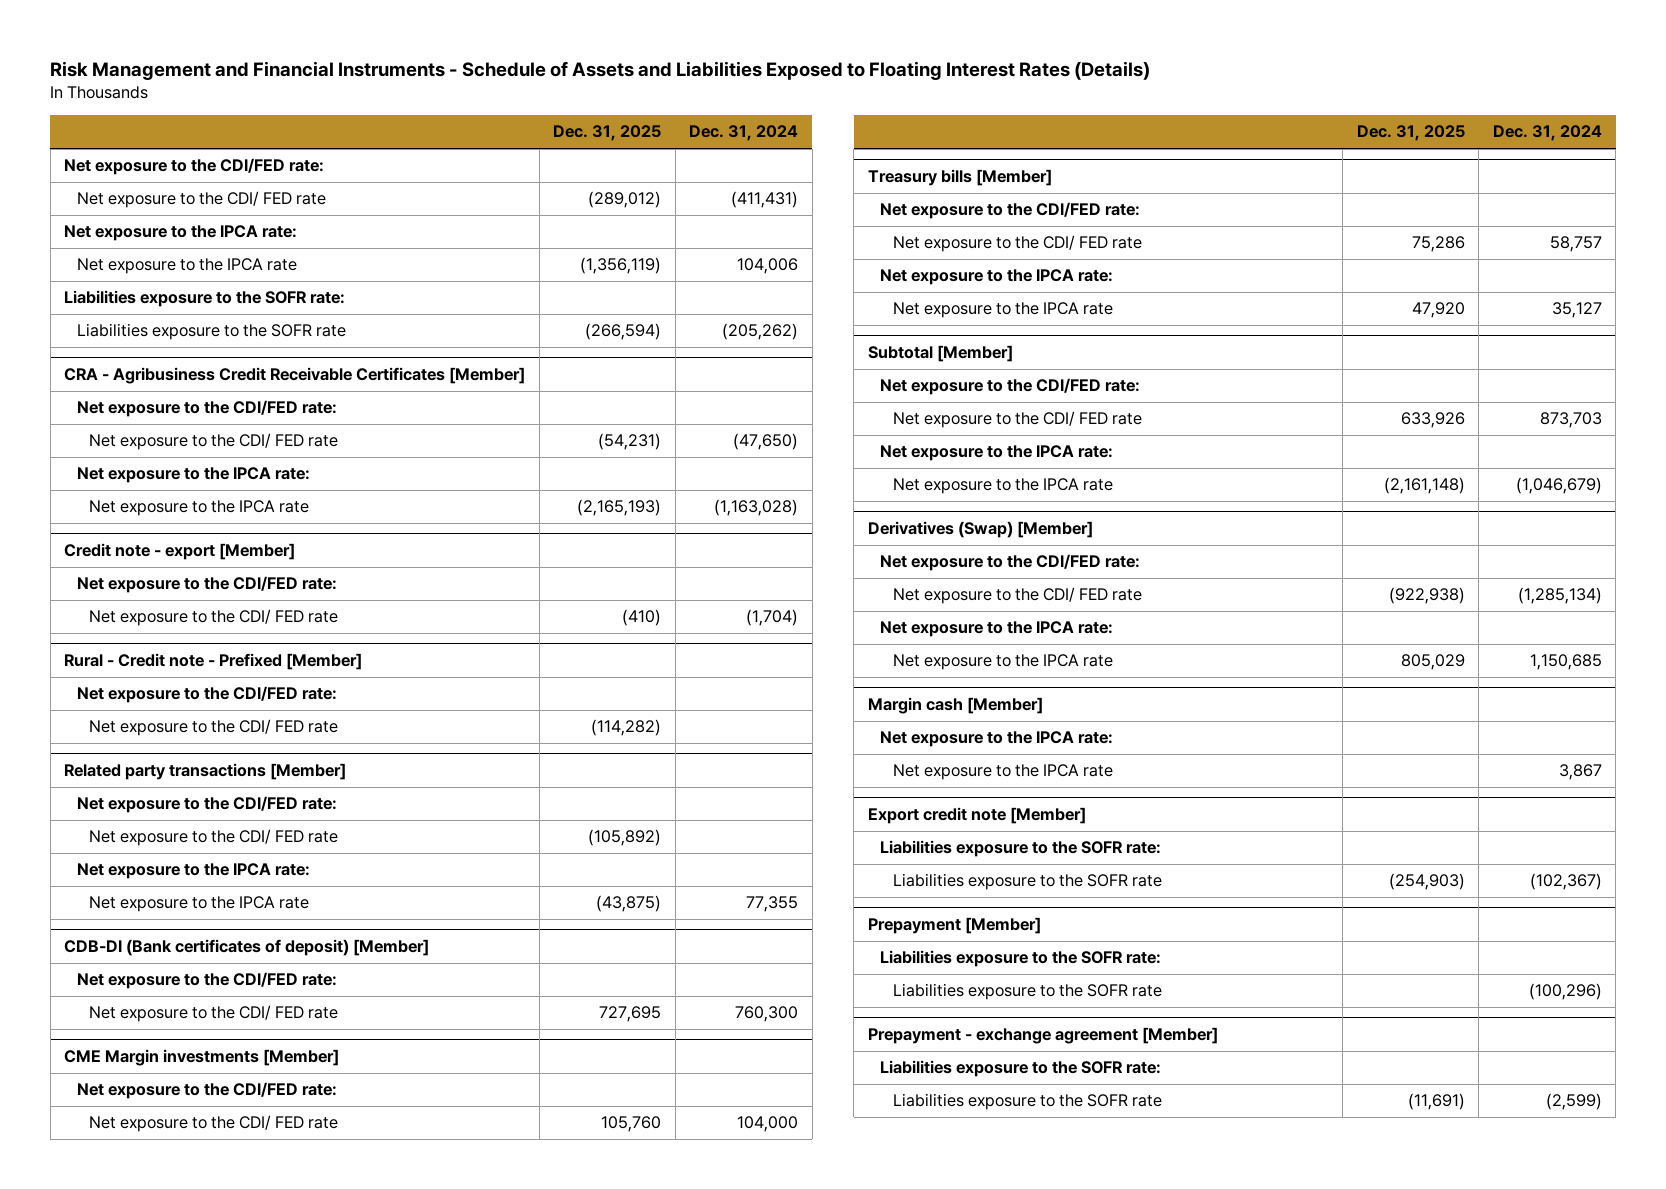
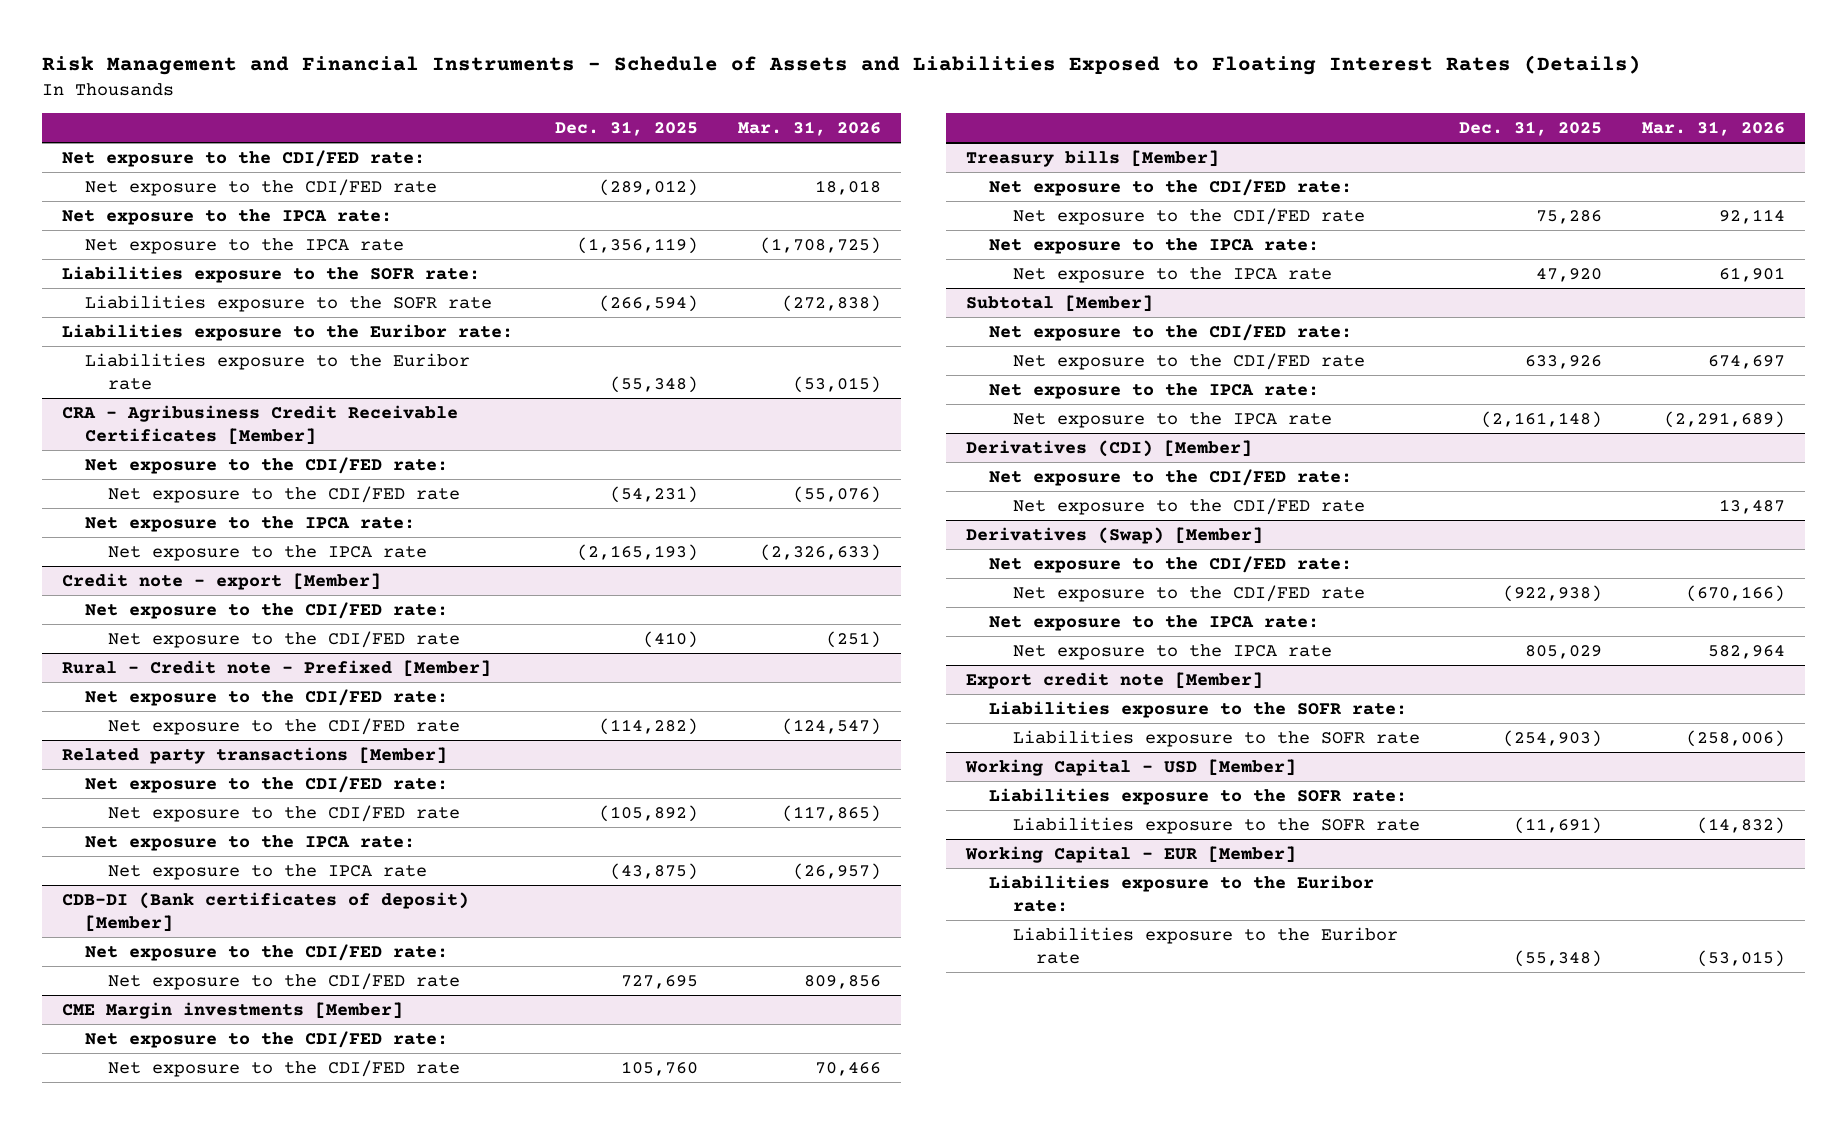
[689,125,799,142] Dec. 31, 2024 -> none
none -> [737,121,881,137] Mar. 31, 2026
[76,191,326,209] Net exposure to the CDI/ FED rate -> [84,178,437,196] Net exposure to the CDI/FED rate
none -> [61,323,513,341] Liabilities exposure to the Euribor rate:
none -> [84,352,470,390] Liabilities exposure to the Euribor rate
[89,433,339,451] Net exposure to the CDI/ FED rate -> [107,485,460,503] Net exposure to the CDI/FED rate
[89,609,339,627] Net exposure to the CDI/ FED rate -> [107,630,460,648] Net exposure to the CDI/FED rate
[89,719,339,737] Net exposure to the CDI/ FED rate -> [107,717,460,735] Net exposure to the CDI/FED rate
[89,829,339,847] Net exposure to the CDI/ FED rate -> [107,804,460,822] Net exposure to the CDI/FED rate
[89,1005,339,1023] Net exposure to the CDI/ FED rate -> [107,972,460,990] Net exposure to the CDI/FED rate
[89,1115,339,1133] Net exposure to the CDI/ FED rate -> [107,1059,460,1077] Net exposure to the CDI/FED rate
[892,235,1142,253] Net exposure to the CDI/ FED rate -> [1012,207,1365,225] Net exposure to the CDI/FED rate
[892,411,1142,429] Net exposure to the CDI/ FED rate -> [1012,352,1365,370] Net exposure to the CDI/FED rate
none -> [966,439,1253,457] Derivatives (CDI) [Member]
none -> [989,468,1353,486] Net exposure to the CDI/FED rate:
none -> [1012,497,1365,515] Net exposure to the CDI/FED rate
[892,587,1142,605] Net exposure to the CDI/ FED rate -> [1012,584,1365,602] Net exposure to the CDI/FED rate
[867,696,1043,714] Margin cash [Member] -> none
[880,731,1114,748] Net exposure to the IPCA rate: -> none
[892,764,1113,781] Net exposure to the IPCA rate -> none
[867,916,1041,934] Prepayment [Member] -> none
[880,950,1162,968] Liabilities exposure to the SOFR rate: -> none
[892,983,1162,1001] Liabilities exposure to the SOFR rate -> none
[867,1026,1218,1044] Prepayment - exchange agreement [Member] -> none
none -> [965,758,1297,776] Working Capital - USD [Member]
none -> [965,845,1297,863] Working Capital - EUR [Member]
none -> [989,874,1375,912] Liabilities exposure to the Euribor rate:
none -> [1012,926,1398,964] Liabilities exposure to the Euribor rate

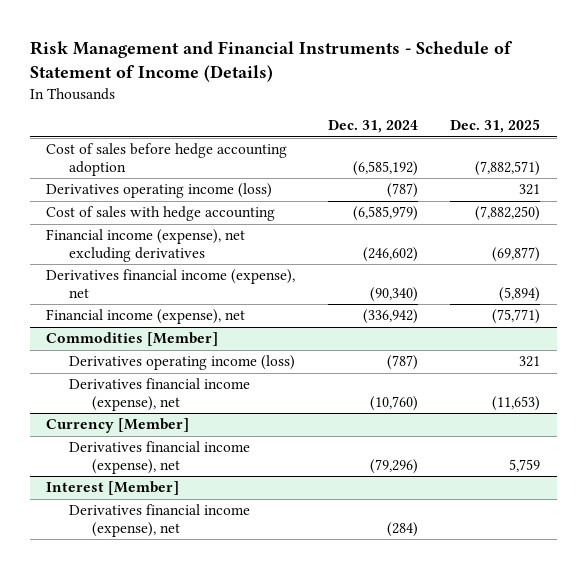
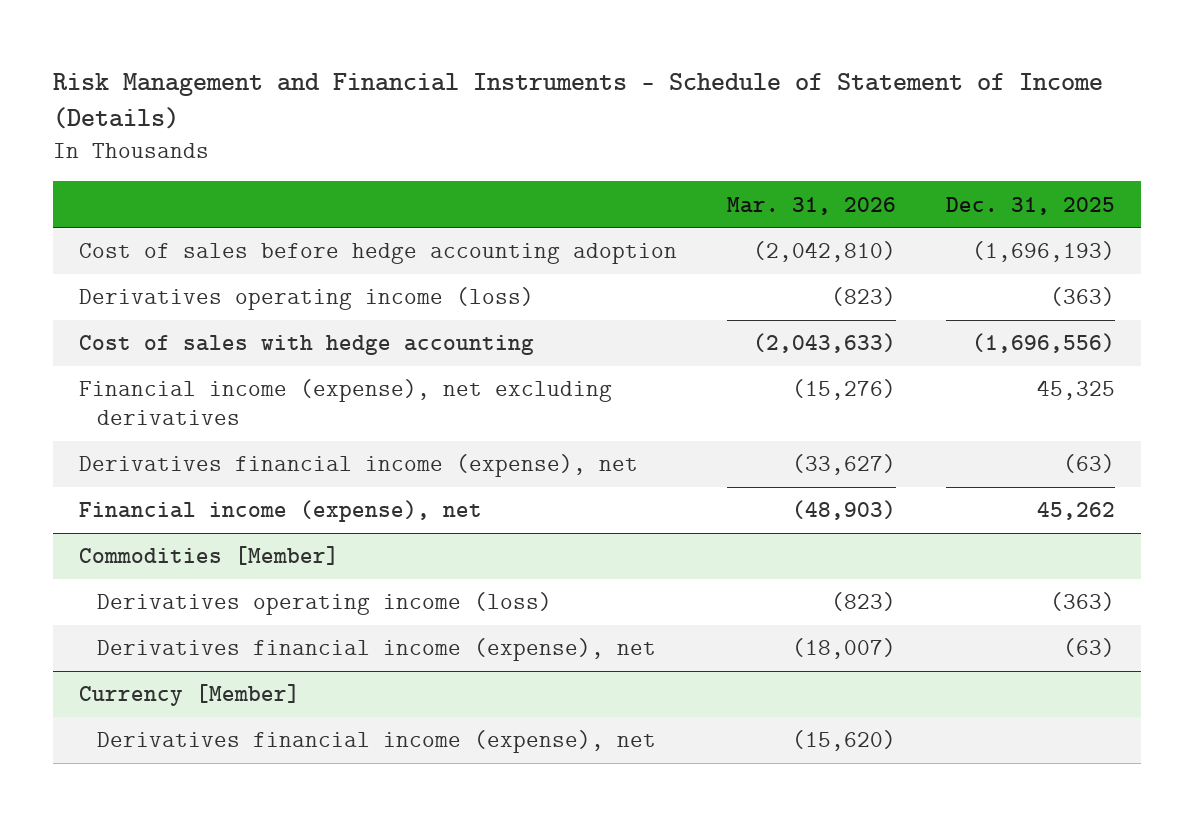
[327,120,418,134] Dec. 31, 2024 -> none
none -> [727,196,897,215] Mar. 31, 2026
[475,161,541,177] (7,882,571) -> [972,241,1116,263] (1,696,193)
[519,184,541,196] 321 -> [1050,287,1116,307] (363)
[475,206,541,222] (7,882,250) -> [972,333,1116,354] (1,696,556)
[492,247,541,263] (69,877) -> [1037,380,1116,401] 45,325
[499,287,541,303] (5,894) -> [1063,454,1116,474] (63)
[492,309,541,325] (75,771) -> [1037,502,1116,521] 45,262
[519,356,541,368] 321 -> [1050,592,1116,612] (363)
[492,396,541,412] (11,653) -> [1063,638,1116,658] (63)
[68,441,250,475] Derivatives financial income (expense), net -> none
[45,481,179,496] Interest [Member] -> none

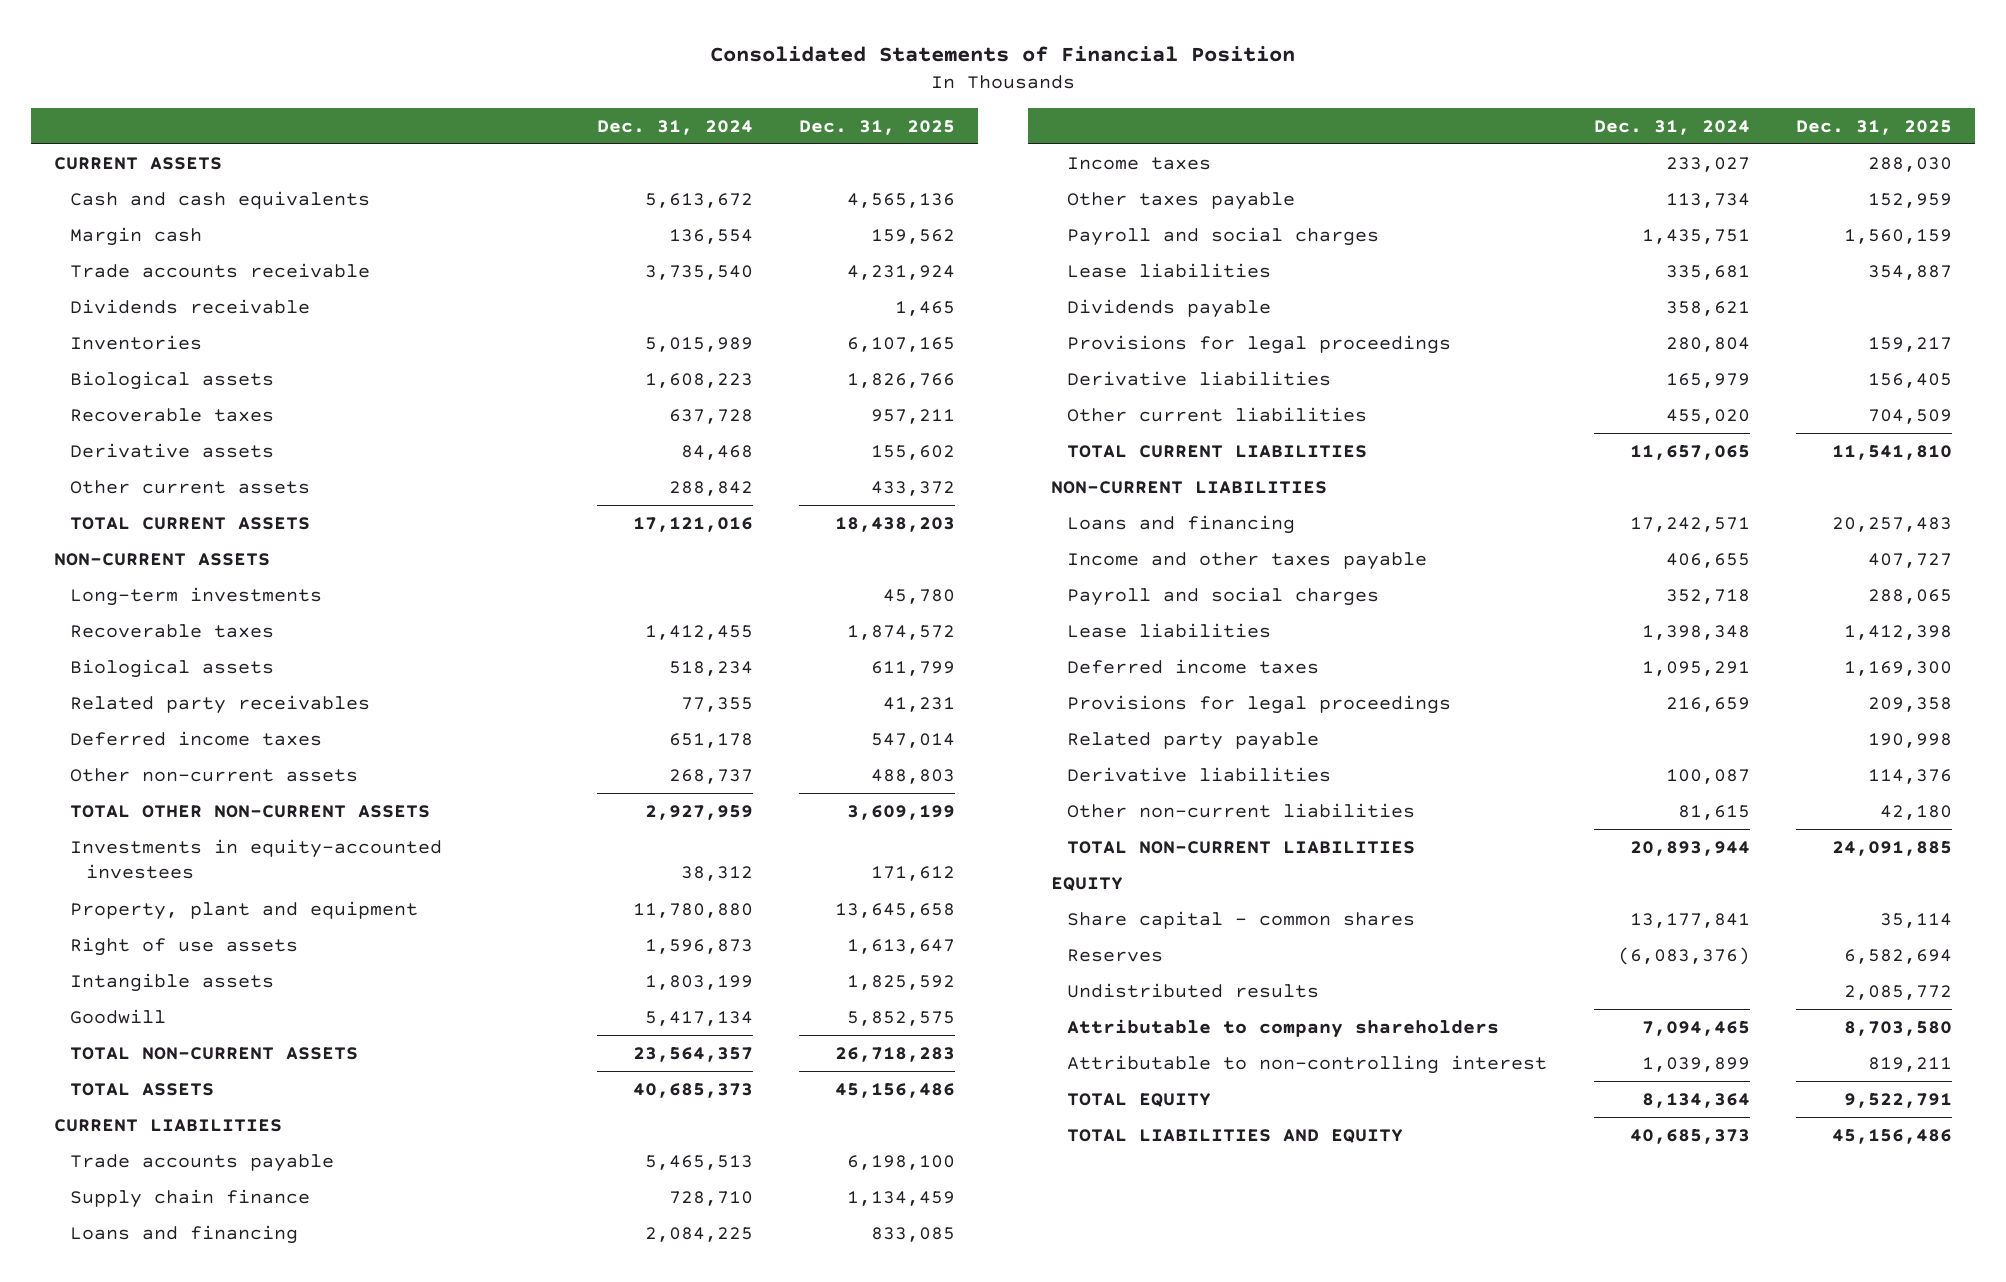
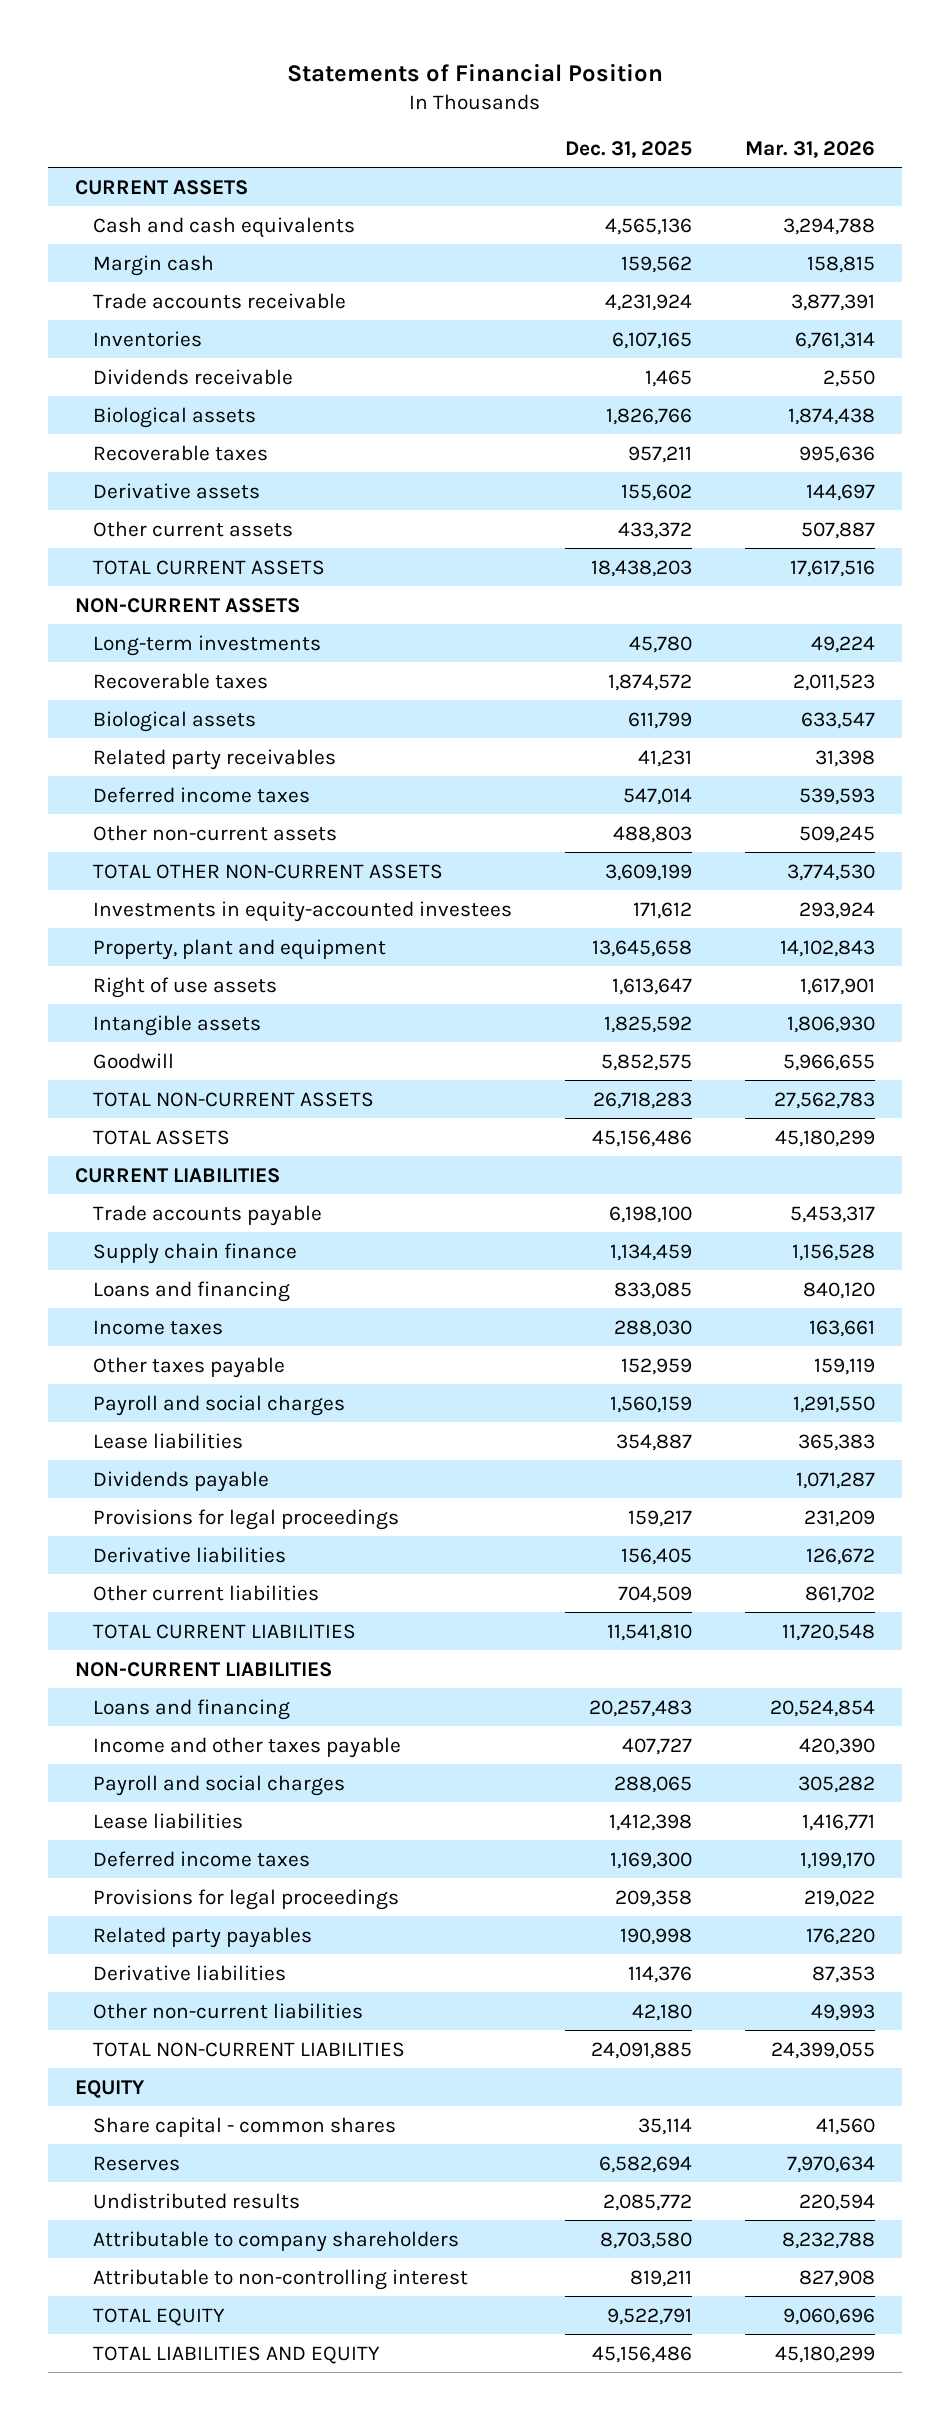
[709,46,1295,63] Consolidated Statements of Financial Position -> [286,62,663,82] Statements of Financial Position
[596,119,753,135] Dec. 31, 2024 -> none
none -> [745,140,876,158] Mar. 31, 2026
[70,298,311,314] Dividends receivable -> [93,368,294,385] Dividends receivable
[1067,731,1320,750] Related party payable -> [93,1926,313,1948] Related party payables

